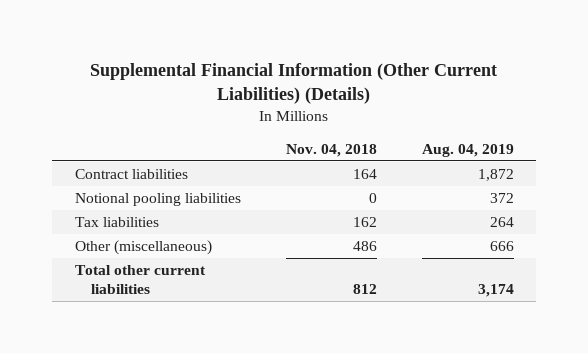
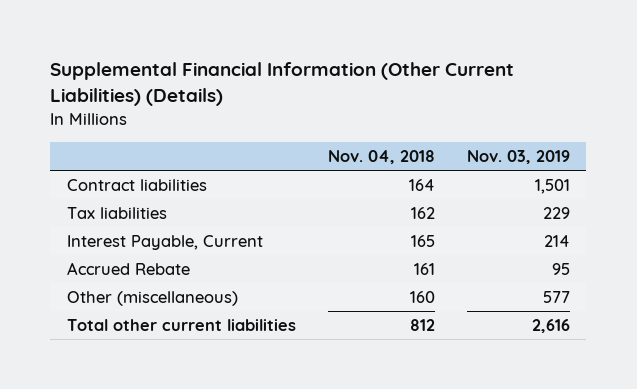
[421,143,514,157] Aug. 04, 2019 -> none
none -> [467,149,571,164] Nov. 03, 2019
[74,193,241,207] Notional pooling liabilities -> none
none -> [66,235,263,251] Interest Payable, Current
none -> [66,262,190,276] Accrued Rebate
[352,241,377,252] 486 -> [409,291,435,304] 160

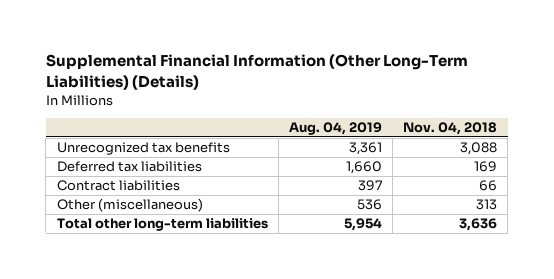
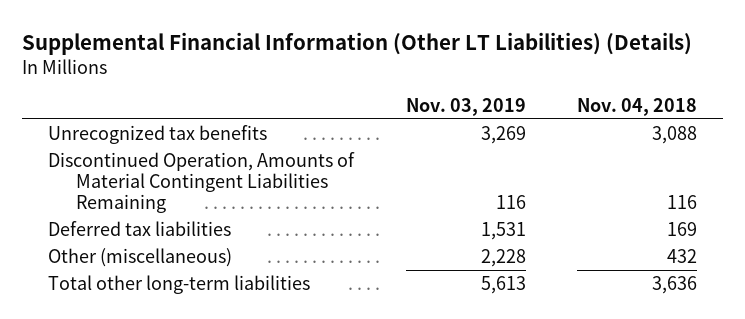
[45,54,468,90] Supplemental Financial Information (Other Long-Term Liabilities) (Details) -> [22,31,693,55] Supplemental Financial Information (Other LT Liabilities) (Details)
[288,122,382,136] Aug. 04, 2019 -> none
none -> [405,97,526,116] Nov. 03, 2019
none -> [48,151,356,214] Discontinued Operation, Amounts of Material Contingent Liabilities Remaining
[56,180,180,192] Contract liabilities -> none
[476,199,498,211] 313 -> [666,248,697,263] 432

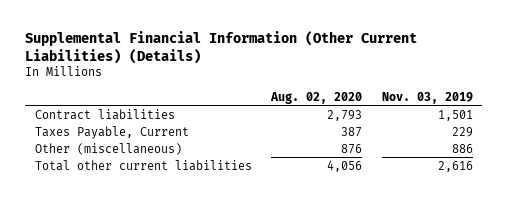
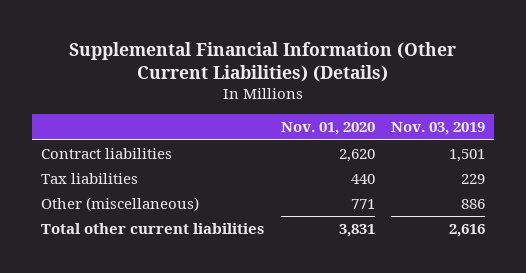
[270,91,363,104] Aug. 02, 2020 -> none
none -> [280,122,375,136] Nov. 01, 2020
[34,125,189,139] Taxes Payable, Current -> [40,173,138,185] Tax liabilities

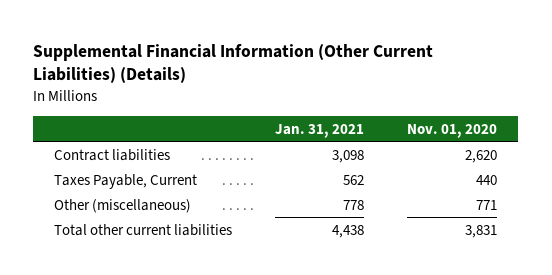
[391,122,486,136] Nov. 03, 2019 -> none
none -> [275,123,365,138] Jan. 31, 2021
[40,173,138,185] Tax liabilities -> [54,173,198,189] Taxes Payable, Current

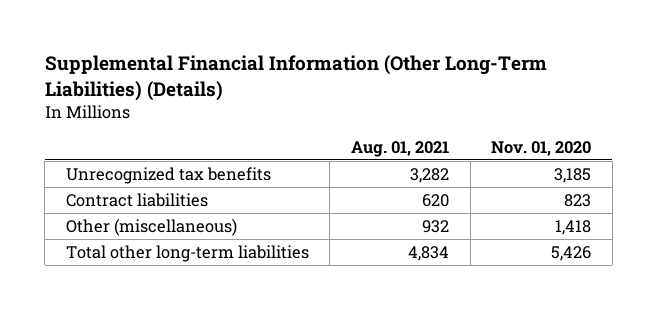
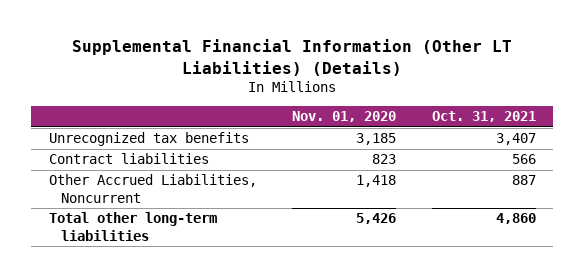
[44,55,547,101] Supplemental Financial Information (Other Long-Term Liabilities) (Details) -> [72,39,513,76] Supplemental Financial Information (Other LT Liabilities) (Details)
[351,140,450,157] Aug. 01, 2021 -> none
none -> [431,111,536,123] Oct. 31, 2021
[65,217,237,236] Other (miscellaneous) -> [48,174,257,203] Other Accrued Liabilities, Noncurrent

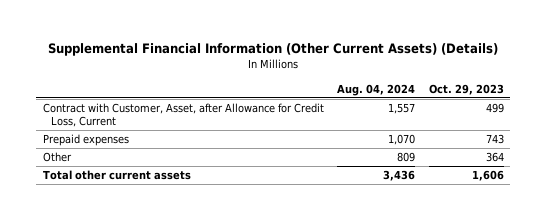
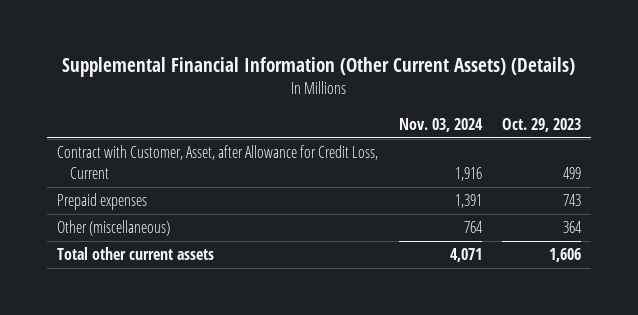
[337,83,416,96] Aug. 04, 2024 -> none
none -> [398,117,483,132] Nov. 03, 2024
[42,152,72,163] Other -> [57,220,171,237] Other (miscellaneous)

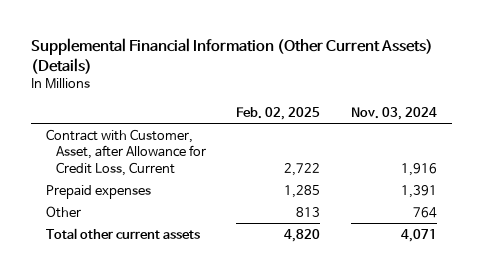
[502,117,582,132] Oct. 29, 2023 -> none
none -> [236,106,321,120] Feb. 02, 2025
[57,220,171,237] Other (miscellaneous) -> [45,205,81,218] Other

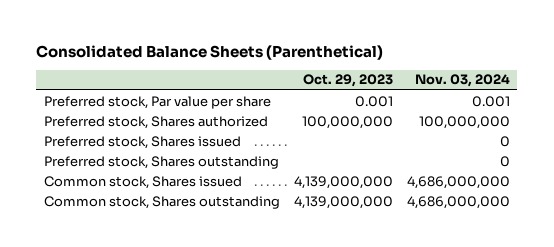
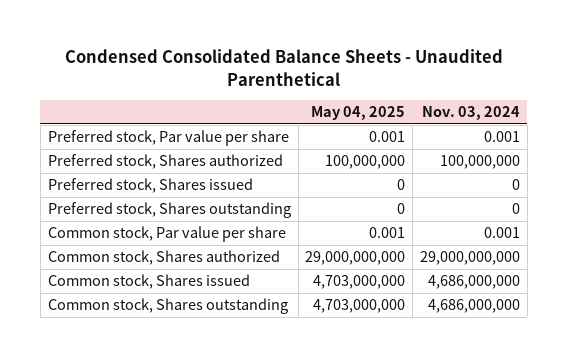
[36,44,384,60] Consolidated Balance Sheets (Parenthetical) -> [64,48,503,86] Condensed Consolidated Balance Sheets - Unaudited Parenthetical
[302,74,393,88] Oct. 29, 2023 -> none
none -> [311,106,406,121] May 04, 2025
none -> [47,226,286,243] Common stock, Par value per share
none -> [47,250,280,266] Common stock, Shares authorized

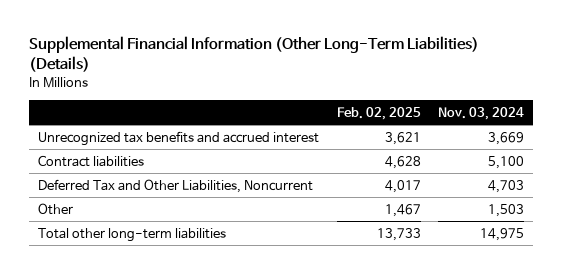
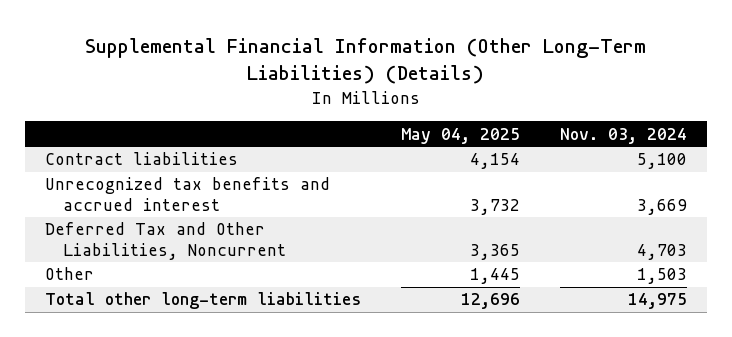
[336,106,421,120] Feb. 02, 2025 -> none
none -> [400,127,520,144] May 04, 2025
[38,130,320,146] Unrecognized tax benefits and accrued interest -> [45,177,331,211] Unrecognized tax benefits and accrued interest

